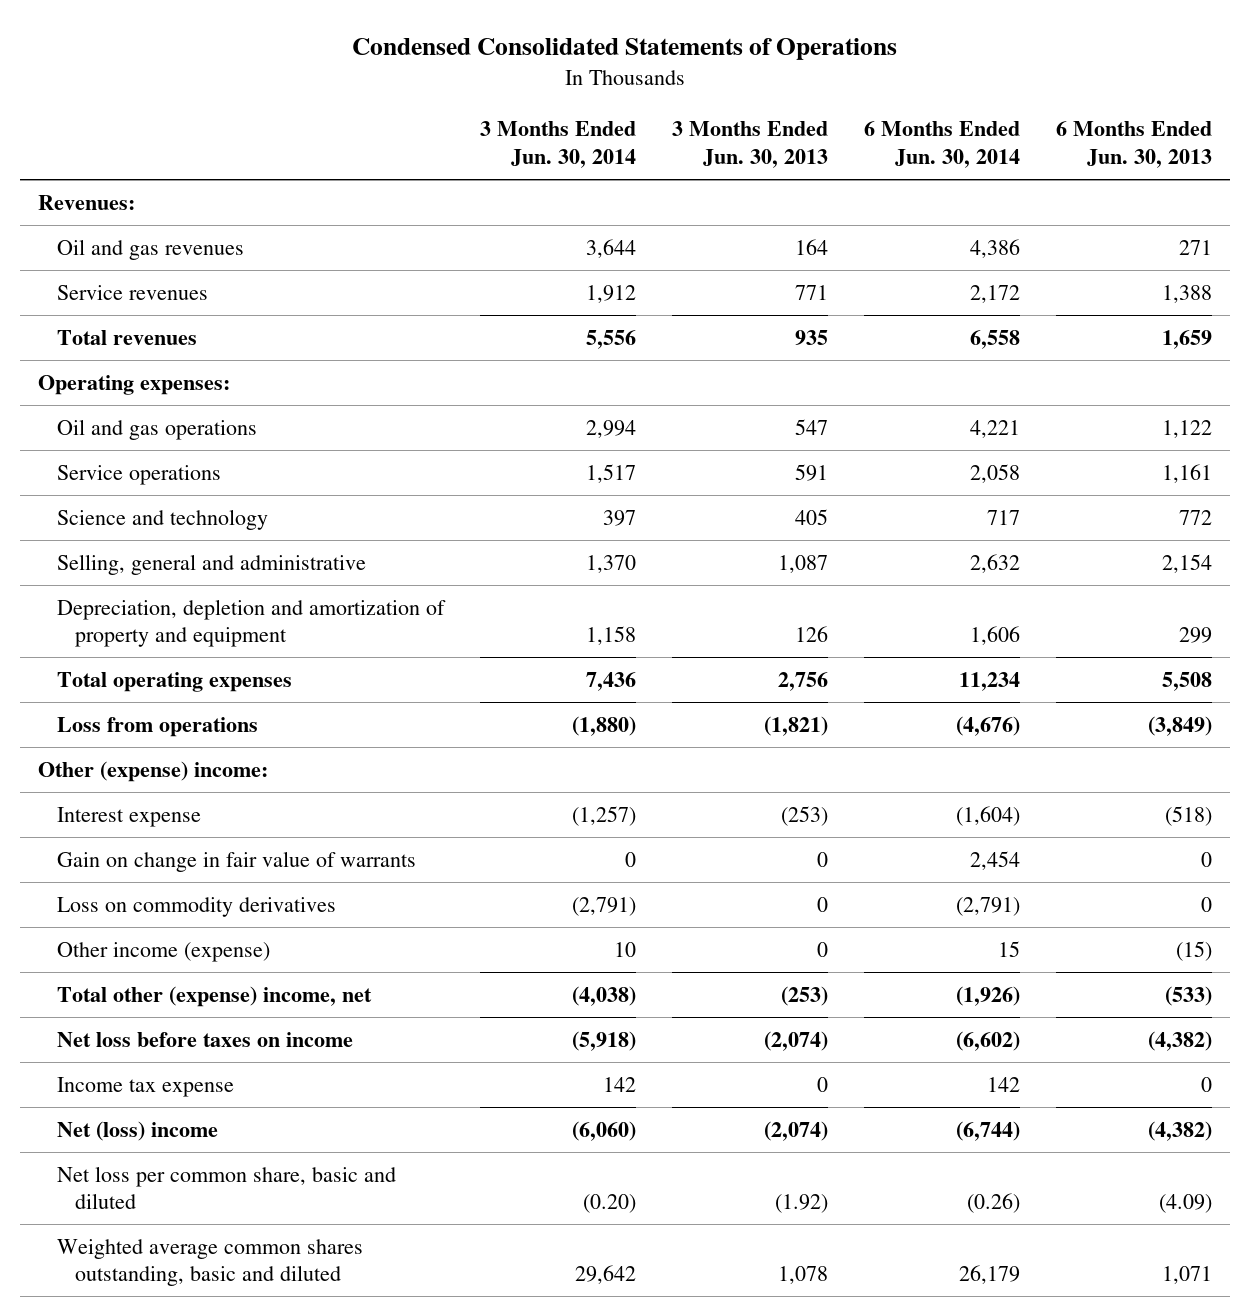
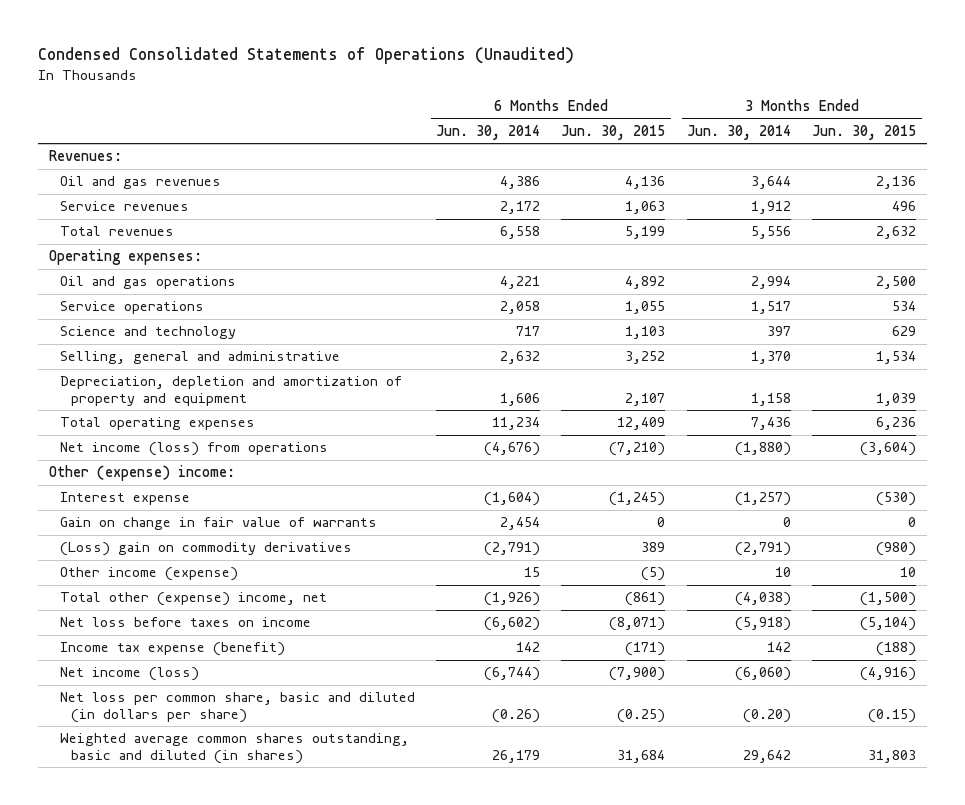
[352,37,898,60] Condensed Consolidated Statements of Operations -> [38,47,575,65] Condensed Consolidated Statements of Operations (Unaudited)
[671,121,828,169] 3 Months Ended Jun. 30, 2013 -> none
[1056,121,1213,169] 6 Months Ended Jun. 30, 2013 -> none
none -> [561,125,666,141] Jun. 30, 2015
none -> [812,125,917,141] Jun. 30, 2015
[56,716,258,737] Loss from operations -> [59,442,328,457] Net income (loss) from operations
[56,896,336,917] Loss on commodity derivatives -> [59,542,352,557] (Loss) gain on commodity derivatives
[56,1076,234,1097] Income tax expense -> [59,642,285,657] Income tax expense (benefit)
[56,1120,218,1141] Net (loss) income -> [59,667,199,682] Net income (loss)
[56,1165,396,1210] Net loss per common share, basic and diluted -> [59,692,415,723] Net loss per common share, basic and diluted (in dollars per share)
[56,1238,363,1287] Weighted average common shares outstanding, basic and diluted -> [59,733,409,764] Weighted average common shares outstanding, basic and diluted (in shares)

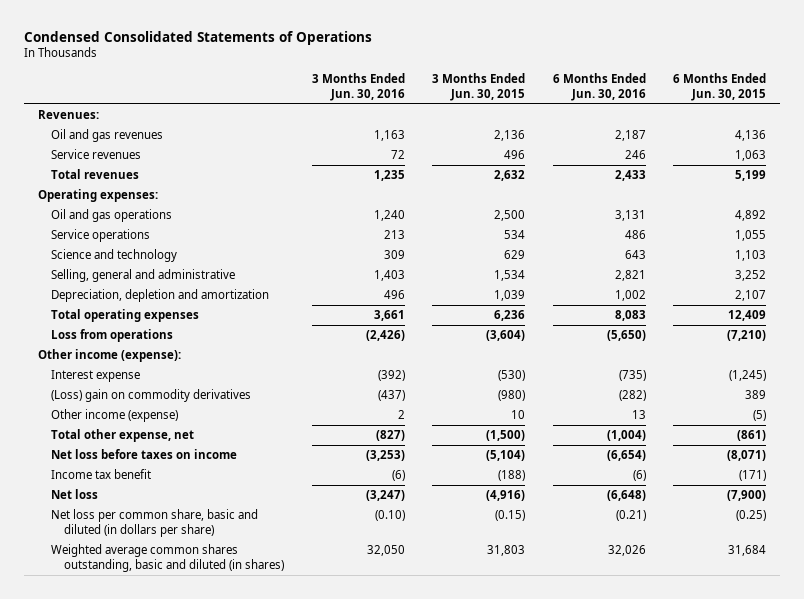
[38,47,575,65] Condensed Consolidated Statements of Operations (Unaudited) -> [23,30,372,45] Condensed Consolidated Statements of Operations
[436,125,541,141] Jun. 30, 2014 -> none
[686,125,791,141] Jun. 30, 2014 -> none
none -> [311,73,405,101] 3 Months Ended Jun. 30, 2016
none -> [552,73,646,101] 6 Months Ended Jun. 30, 2016
[59,376,402,406] Depreciation, depletion and amortization of property and equipment -> [50,289,269,303] Depreciation, depletion and amortization
[59,442,328,457] Net income (loss) from operations -> [50,329,173,343] Loss from operations
[48,465,235,482] Other (expense) income: -> [37,349,181,363] Other income (expense):
[59,517,377,531] Gain on change in fair value of warrants -> none
[59,592,327,607] Total other (expense) income, net -> [50,429,194,443] Total other expense, net
[59,642,285,657] Income tax expense (benefit) -> [50,469,151,480] Income tax benefit
[59,667,199,682] Net income (loss) -> [50,489,98,500] Net loss

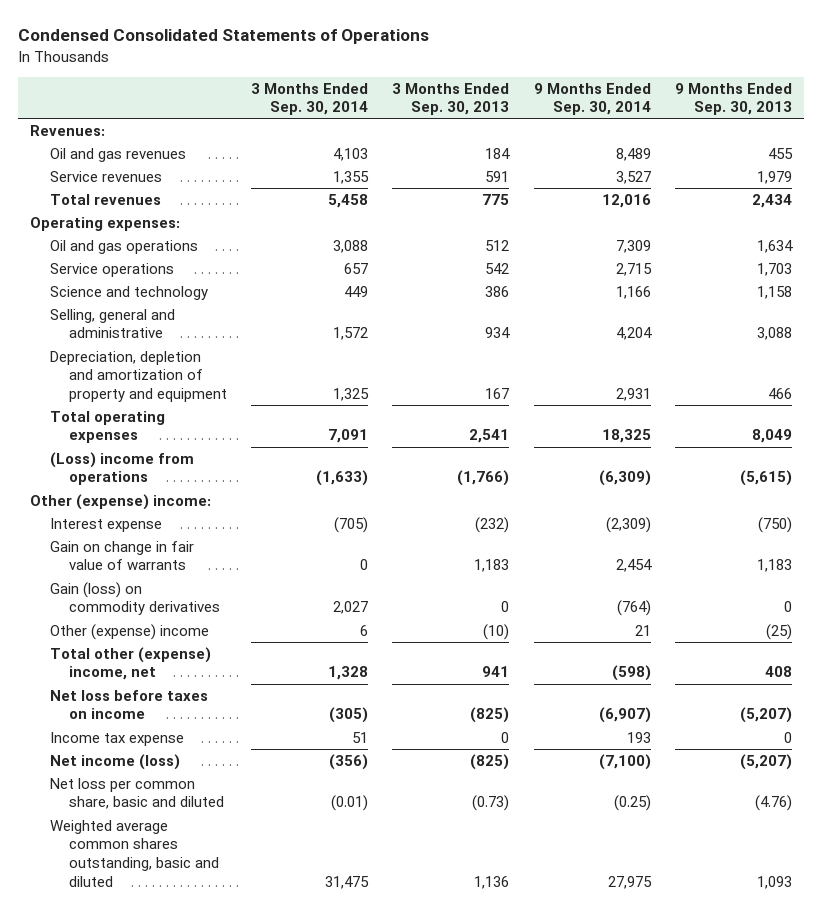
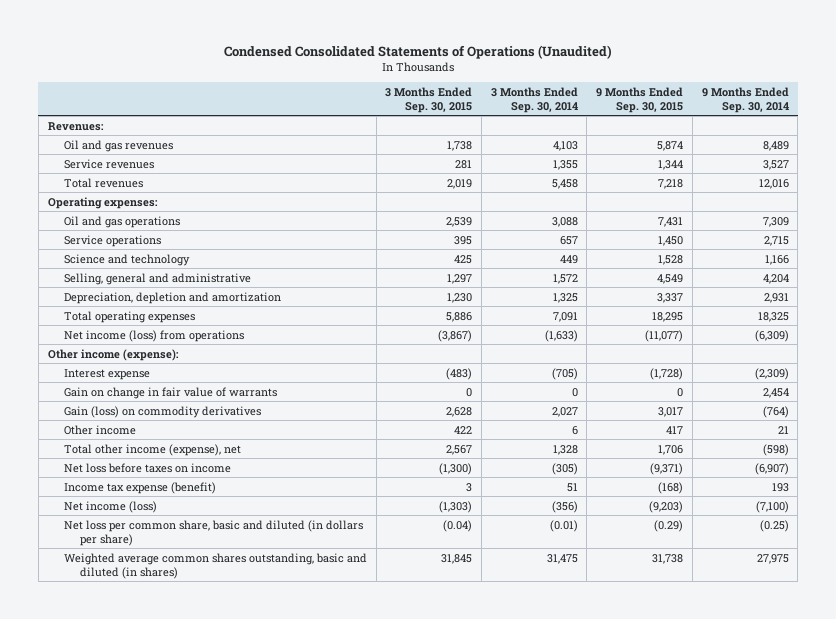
[18,29,430,45] Condensed Consolidated Statements of Operations -> [224,44,613,59] Condensed Consolidated Statements of Operations (Unaudited)
[392,82,510,116] 3 Months Ended Sep. 30, 2013 -> none
[674,82,792,116] 9 Months Ended Sep. 30, 2013 -> none
none -> [385,86,473,113] 3 Months Ended Sep. 30, 2015
none -> [596,86,684,113] 9 Months Ended Sep. 30, 2015
[49,350,227,403] Depreciation, depletion and amortization of property and equipment -> [63,291,281,304] Depreciation, depletion and amortization
[49,451,194,486] (Loss) income from operations -> [63,329,244,342] Net income (loss) from operations
[30,493,212,510] Other (expense) income: -> [47,348,179,361] Other income (expense):
[49,623,209,640] Other (expense) income -> [63,424,136,435] Other income
[49,646,211,681] Total other (expense) income, net -> [63,443,241,456] Total other income (expense), net
[49,731,184,746] Income tax expense -> [63,481,216,494] Income tax expense (benefit)
[49,777,224,810] Net loss per common share, basic and diluted -> [63,519,363,546] Net loss per common share, basic and diluted (in dollars per share)
[49,819,219,887] Weighted average common shares outstanding, basic and diluted -> [63,552,367,579] Weighted average common shares outstanding, basic and diluted (in shares)

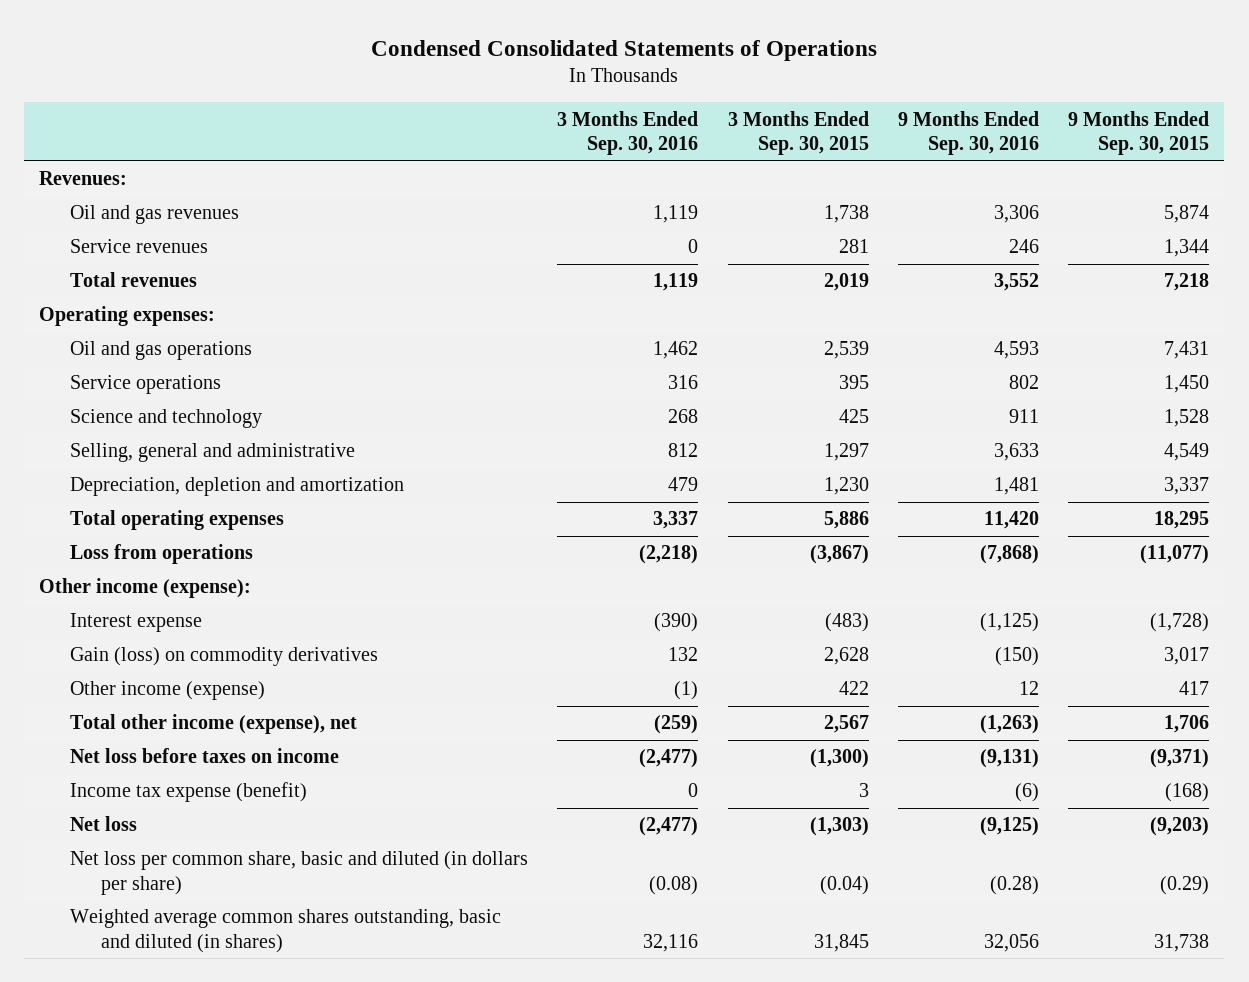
[224,44,613,59] Condensed Consolidated Statements of Operations (Unaudited) -> [371,39,878,61] Condensed Consolidated Statements of Operations
[490,86,578,113] 3 Months Ended Sep. 30, 2014 -> none
[701,86,789,113] 9 Months Ended Sep. 30, 2014 -> none
none -> [557,110,699,156] 3 Months Ended Sep. 30, 2016
none -> [898,110,1040,156] 9 Months Ended Sep. 30, 2016
[63,329,244,342] Net income (loss) from operations -> [70,544,254,565] Loss from operations
[63,386,277,399] Gain on change in fair value of warrants -> none
[63,424,136,435] Other income -> [70,681,266,701] Other income (expense)
[63,500,157,513] Net income (loss) -> [70,816,138,832] Net loss

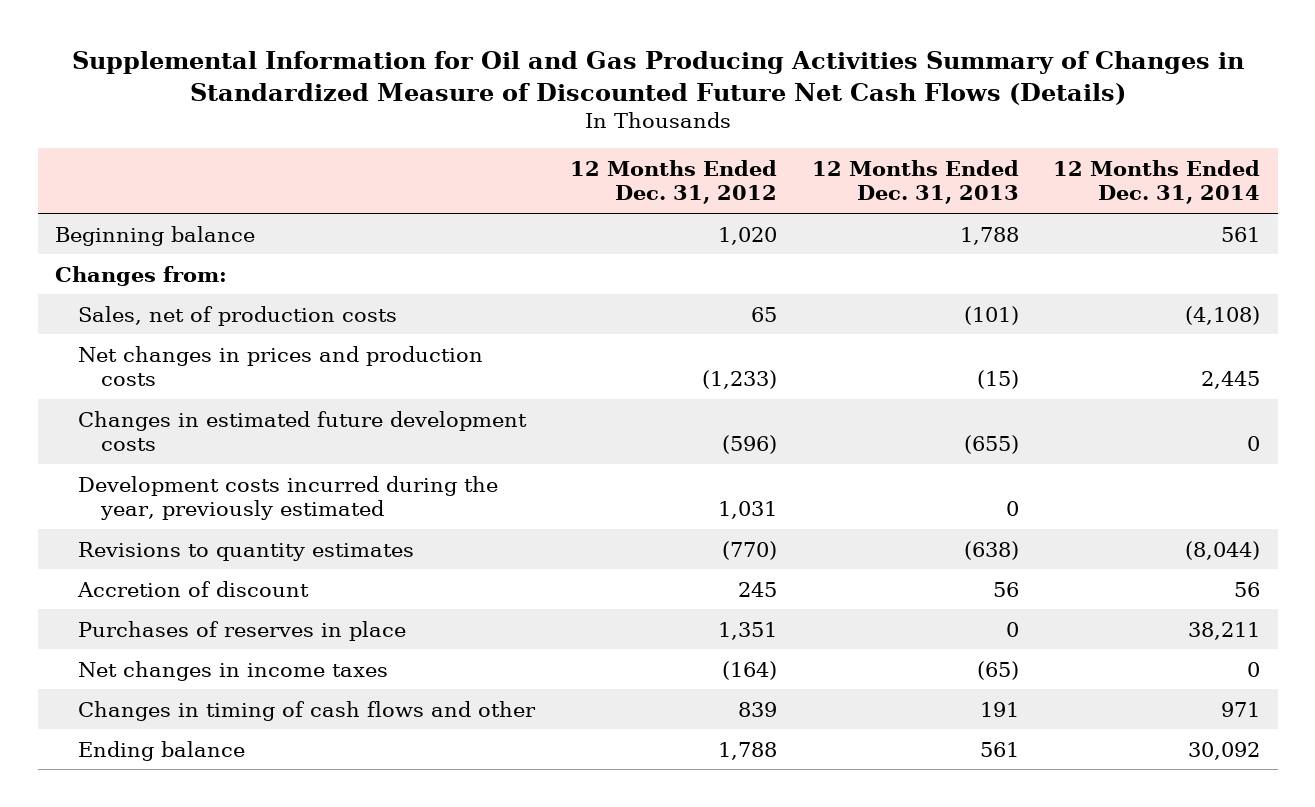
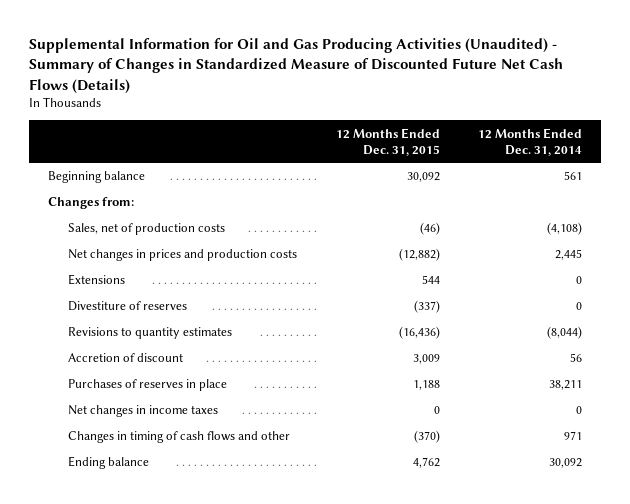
[71,51,1244,105] Supplemental Information for Oil and Gas Producing Activities Summary of Changes in Standardized Measure of Discounted Future Net Cash Flows (Details) -> [28,38,563,94] Supplemental Information for Oil and Gas Producing Activities (Unaudited) - Summary of Changes in Standardized Measure of Discounted Future Net Cash Flows (Details)
[569,160,777,205] 12 Months Ended Dec. 31, 2012 -> none
[811,160,1019,205] 12 Months Ended Dec. 31, 2013 -> none
none -> [335,127,440,156] 12 Months Ended Dec. 31, 2015
[77,475,498,520] Development costs incurred during the year, previously estimated -> none
[77,410,527,451] Changes in estimated future development costs -> [68,274,126,286] Extensions
none -> [68,301,188,312] Divestiture of reserves

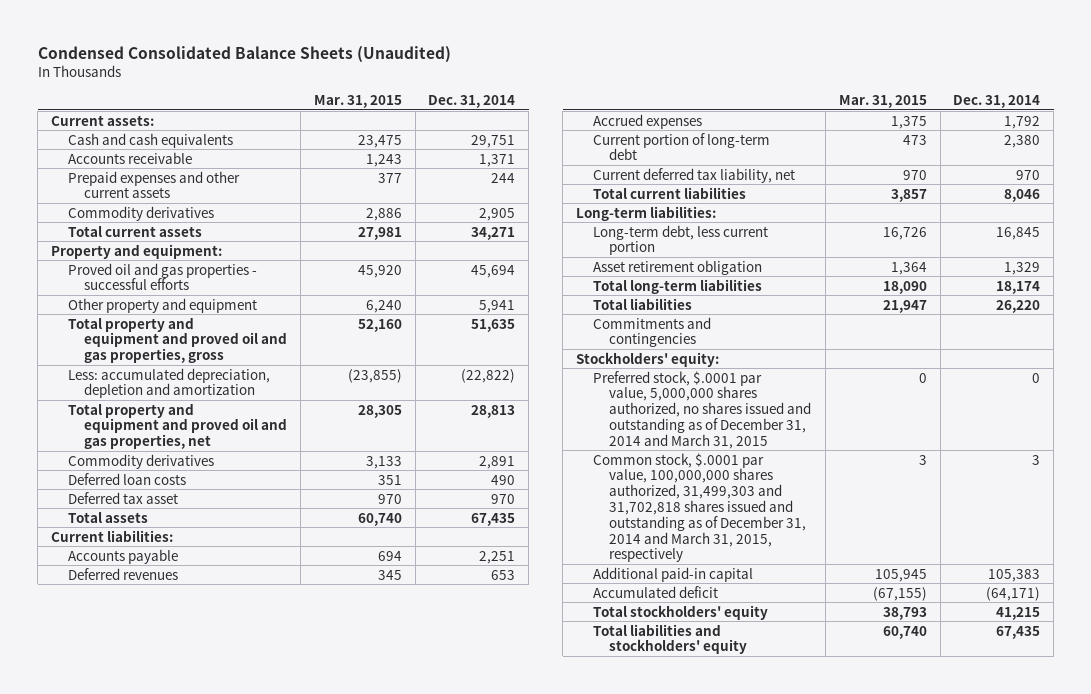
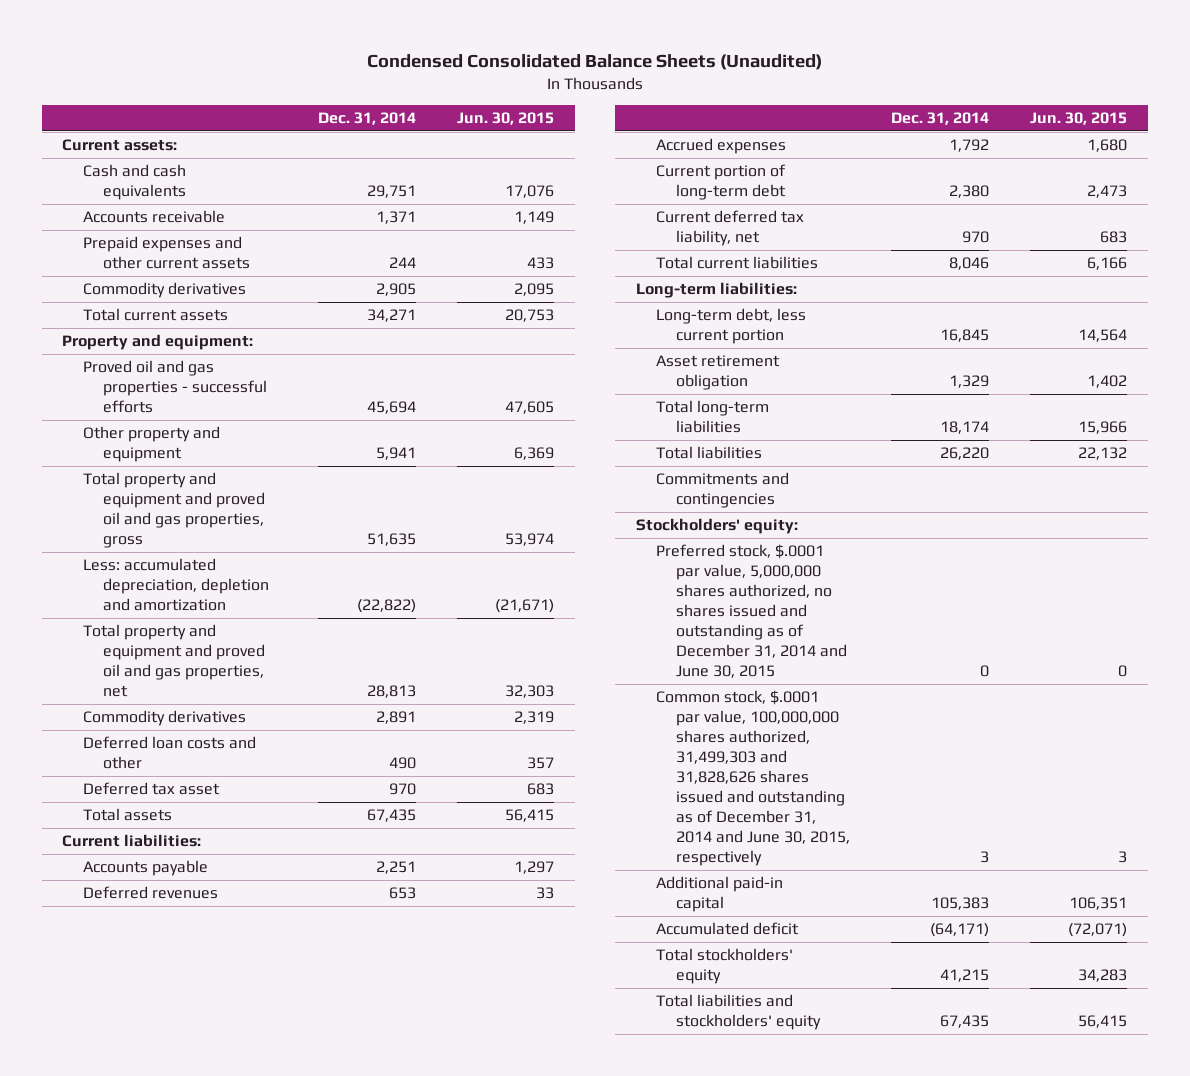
[313,94,402,108] Mar. 31, 2015 -> none
none -> [457,112,555,126] Jun. 30, 2015
[67,472,186,485] Deferred loan costs -> [82,736,256,770] Deferred loan costs and other
[592,370,812,449] Preferred stock, $.0001 par value, 5,000,000 shares authorized, no shares issued and outstanding as of December 31, 2014 and March 31, 2015 -> [655,544,848,679] Preferred stock, $.0001 par value, 5,000,000 shares authorized, no shares issued and outstanding as of December 31, 2014 and June 30, 2015
[592,452,807,563] Common stock, $.0001 par value, 100,000,000 shares authorized, 31,499,303 and 31,702,818 shares issued and outstanding as of December 31, 2014 and March 31, 2015, respectively -> [655,690,851,867] Common stock, $.0001 par value, 100,000,000 shares authorized, 31,499,303 and 31,828,626 shares issued and outstanding as of December 31, 2014 and June 30, 2015, respectively

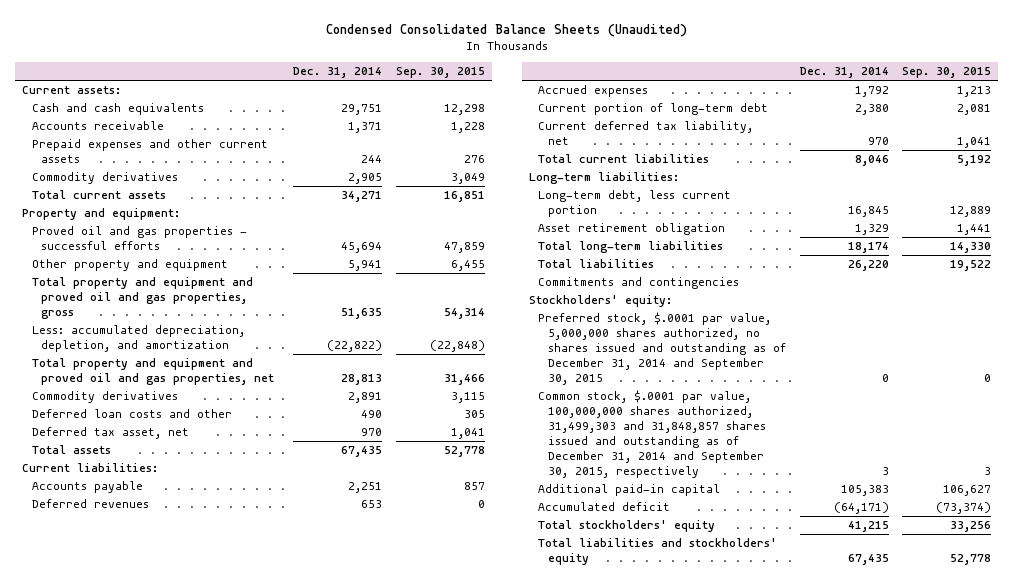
[457,112,555,126] Jun. 30, 2015 -> none
none -> [395,66,485,78] Sep. 30, 2015
[82,558,270,612] Less: accumulated depreciation, depletion and amortization -> [31,325,245,353] Less: accumulated depreciation, depletion, and amortization
[82,782,220,796] Deferred tax asset -> [31,427,189,440] Deferred tax asset, net
[655,544,848,679] Preferred stock, $.0001 par value, 5,000,000 shares authorized, no shares issued and outstanding as of December 31, 2014 and June 30, 2015 -> [538,312,786,386] Preferred stock, $.0001 par value, 5,000,000 shares authorized, no shares issued and outstanding as of December 31, 2014 and September 30, 2015
[655,690,851,867] Common stock, $.0001 par value, 100,000,000 shares authorized, 31,499,303 and 31,828,626 shares issued and outstanding as of December 31, 2014 and June 30, 2015, respectively -> [538,390,766,479] Common stock, $.0001 par value, 100,000,000 shares authorized, 31,499,303 and 31,848,857 shares issued and outstanding as of December 31, 2014 and September 30, 2015, respectively

